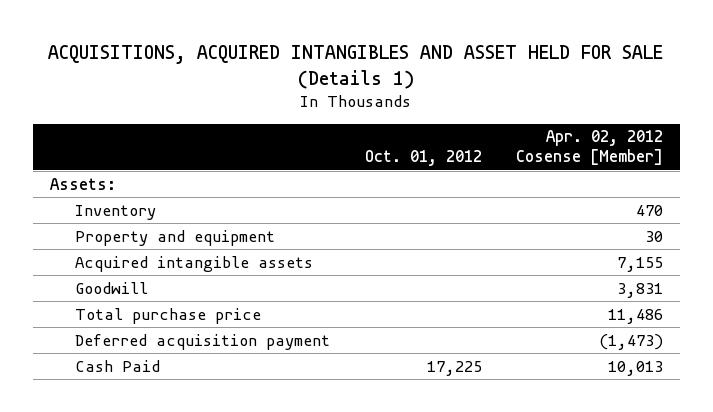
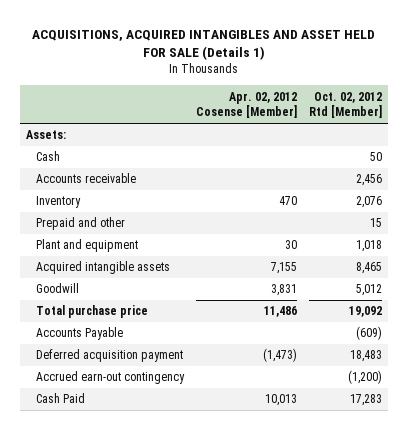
[364,150,482,167] Oct. 01, 2012 -> none
none -> [309,91,383,119] Oct. 02, 2012 Rtd [Member]
none -> [35,151,60,162] Cash
none -> [35,173,136,184] Accounts receivable
none -> [35,217,125,231] Prepaid and other
[75,229,276,246] Property and equipment -> [35,239,138,253] Plant and equipment
none -> [35,327,123,341] Accounts Payable
none -> [35,371,185,385] Accrued earn-out contingency

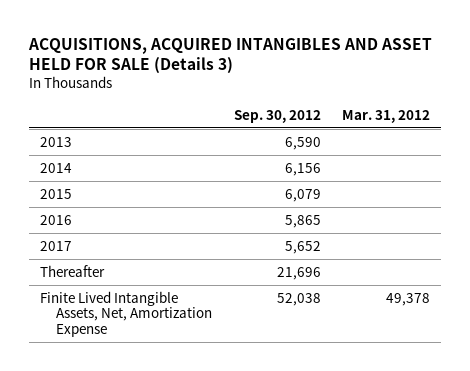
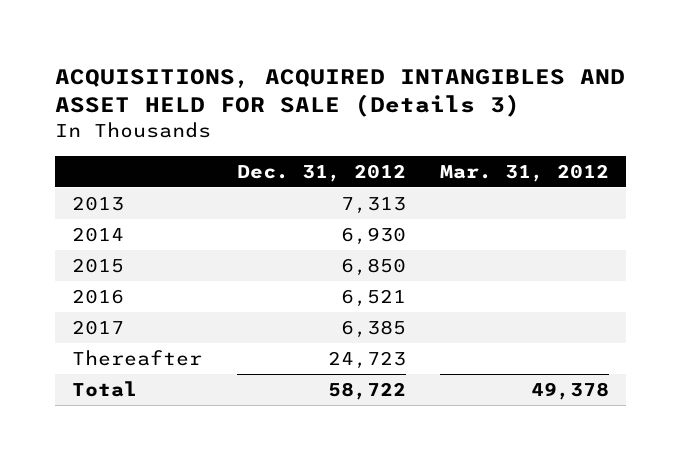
[233,109,321,123] Sep. 30, 2012 -> none
none -> [236,163,406,182] Dec. 31, 2012
[39,290,212,337] Finite Lived Intangible Assets, Net, Amortization Expense -> [72,380,138,397] Total

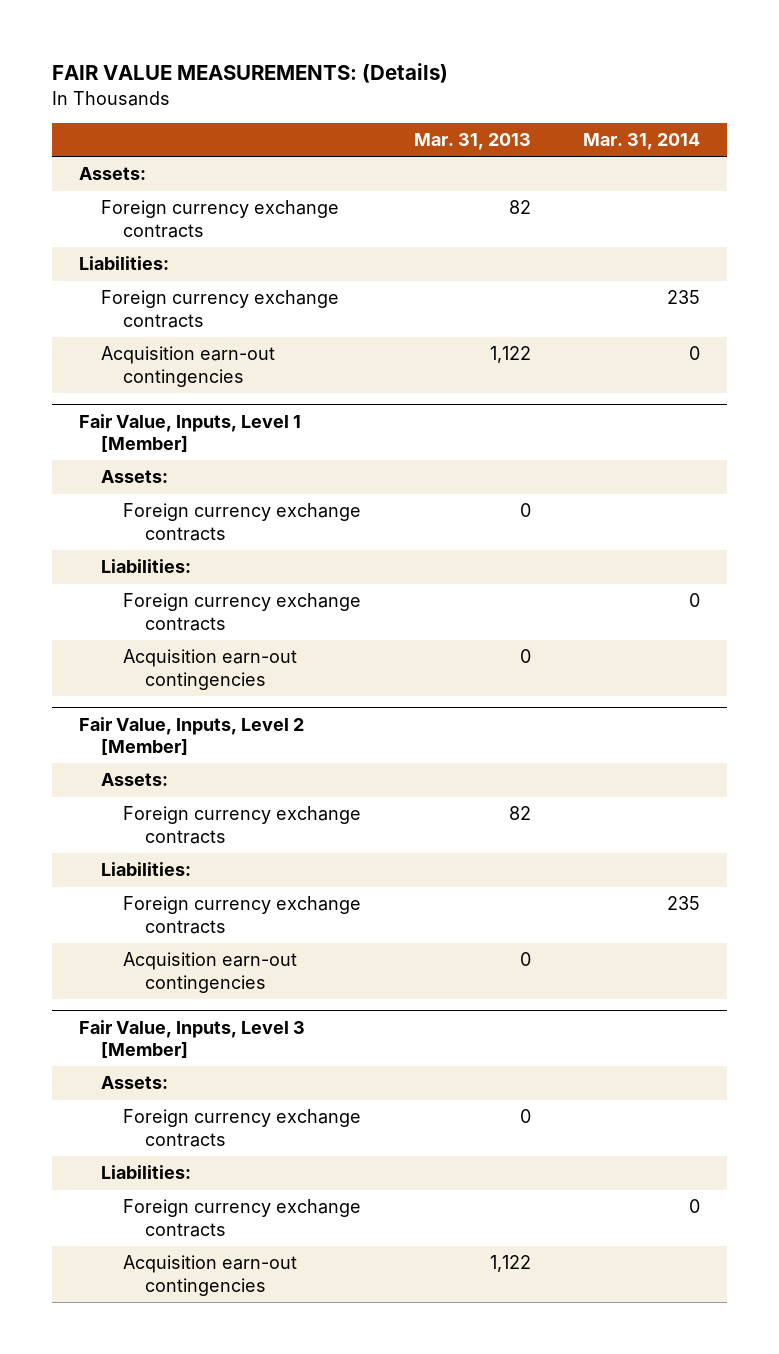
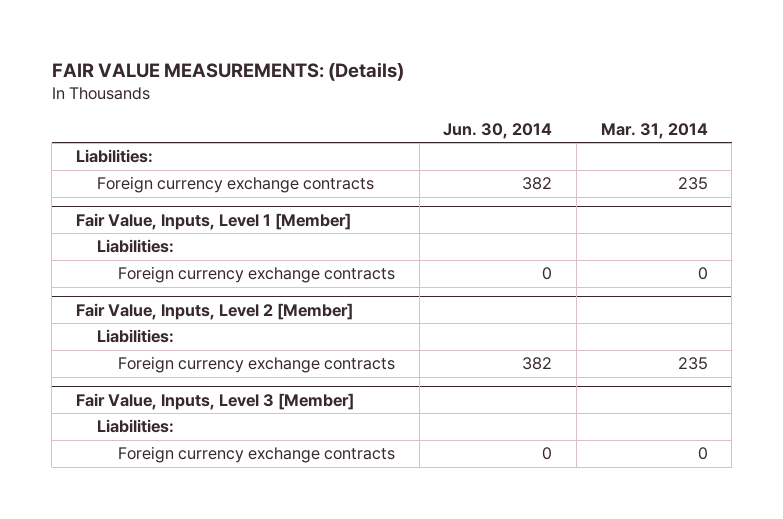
[413,133,531,151] Mar. 31, 2013 -> none
none -> [443,123,553,140] Jun. 30, 2014
[78,167,146,181] Assets: -> none
[100,200,339,238] Foreign currency exchange contracts -> none
[100,346,275,387] Acquisition earn-out contingencies -> none
[100,470,168,484] Assets: -> none
[122,503,361,541] Foreign currency exchange contracts -> none
[122,649,297,690] Acquisition earn-out contingencies -> none
[100,773,168,787] Assets: -> none
[122,806,361,844] Foreign currency exchange contracts -> none
[122,952,297,993] Acquisition earn-out contingencies -> none
[100,1076,168,1090] Assets: -> none
[122,1109,361,1147] Foreign currency exchange contracts -> none
[122,1255,297,1296] Acquisition earn-out contingencies -> none

